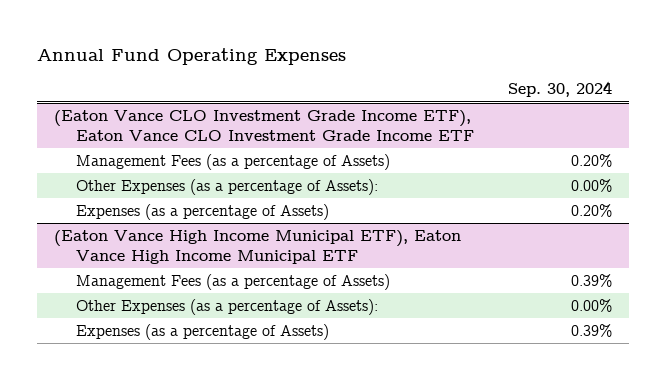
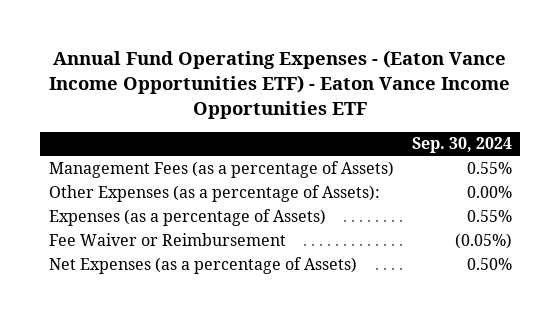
[36,47,346,65] Annual Fund Operating Expenses -> [49,50,511,120] Annual Fund Operating Expenses - (Eaton Vance Income Opportunities ETF) - Eaton Vance Income Opportunities ETF
[53,110,475,141] (Eaton Vance CLO Investment Grade Income ETF), Eaton Vance CLO Investment Grade Income ETF -> none
[76,179,379,196] Other Expenses (as a percentage of Assets): -> none
[76,204,330,221] Expenses (as a percentage of Assets) -> none
[53,230,461,264] (Eaton Vance High Income Municipal ETF), Eaton Vance High Income Municipal ETF -> none
[76,274,391,291] Management Fees (as a percentage of Assets) -> none
[571,154,613,168] 0.20% -> [466,161,512,174] 0.55%
[571,324,613,338] 0.39% -> [466,209,512,222] 0.55%
none -> [48,232,286,246] Fee Waiver or Reimbursement
none -> [48,256,357,274] Net Expenses (as a percentage of Assets)

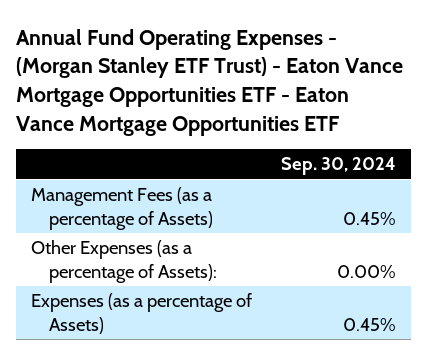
[49,50,511,120] Annual Fund Operating Expenses - (Eaton Vance Income Opportunities ETF) - Eaton Vance Income Opportunities ETF -> [16,28,404,136] Annual Fund Operating Expenses - (Morgan Stanley ETF Trust) - Eaton Vance Mortgage Opportunities ETF - Eaton Vance Mortgage Opportunities ETF
[466,161,512,174] 0.55% -> [343,211,397,225] 0.45%
[48,232,286,246] Fee Waiver or Reimbursement -> none
[48,256,357,274] Net Expenses (as a percentage of Assets) -> none
[466,209,512,222] 0.55% -> [343,317,397,331] 0.45%

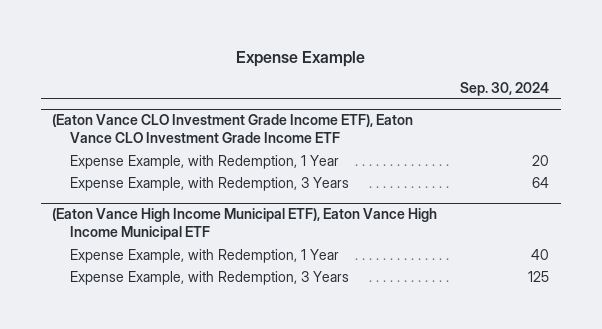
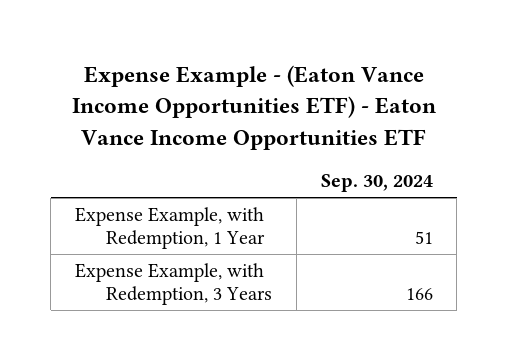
[235,50,365,67] Expense Example -> [71,65,436,150] Expense Example - (Eaton Vance Income Opportunities ETF) - Eaton Vance Income Opportunities ETF
[52,114,414,144] (Eaton Vance CLO Investment Grade Income ETF), Eaton Vance CLO Investment Grade Income ETF -> none
[52,208,438,241] (Eaton Vance High Income Municipal ETF), Eaton Vance High Income Municipal ETF -> none
[69,249,339,264] Expense Example, with Redemption, 1 Year -> none
[69,271,349,286] Expense Example, with Redemption, 3 Years -> none
[532,155,550,167] 20 -> [414,230,433,244] 51
[532,177,550,189] 64 -> [405,287,433,300] 166

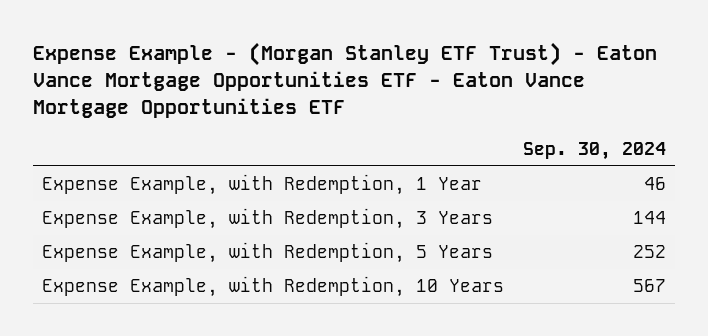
[71,65,436,150] Expense Example - (Eaton Vance Income Opportunities ETF) - Eaton Vance Income Opportunities ETF -> [32,42,657,119] Expense Example - (Morgan Stanley ETF Trust) - Eaton Vance Mortgage Opportunities ETF - Eaton Vance Mortgage Opportunities ETF
[414,230,433,244] 51 -> [643,177,666,191] 46
[405,287,433,300] 166 -> [632,211,666,225] 144
none -> [42,242,494,264] Expense Example, with Redemption, 5 Years
none -> [42,276,505,298] Expense Example, with Redemption, 10 Years

